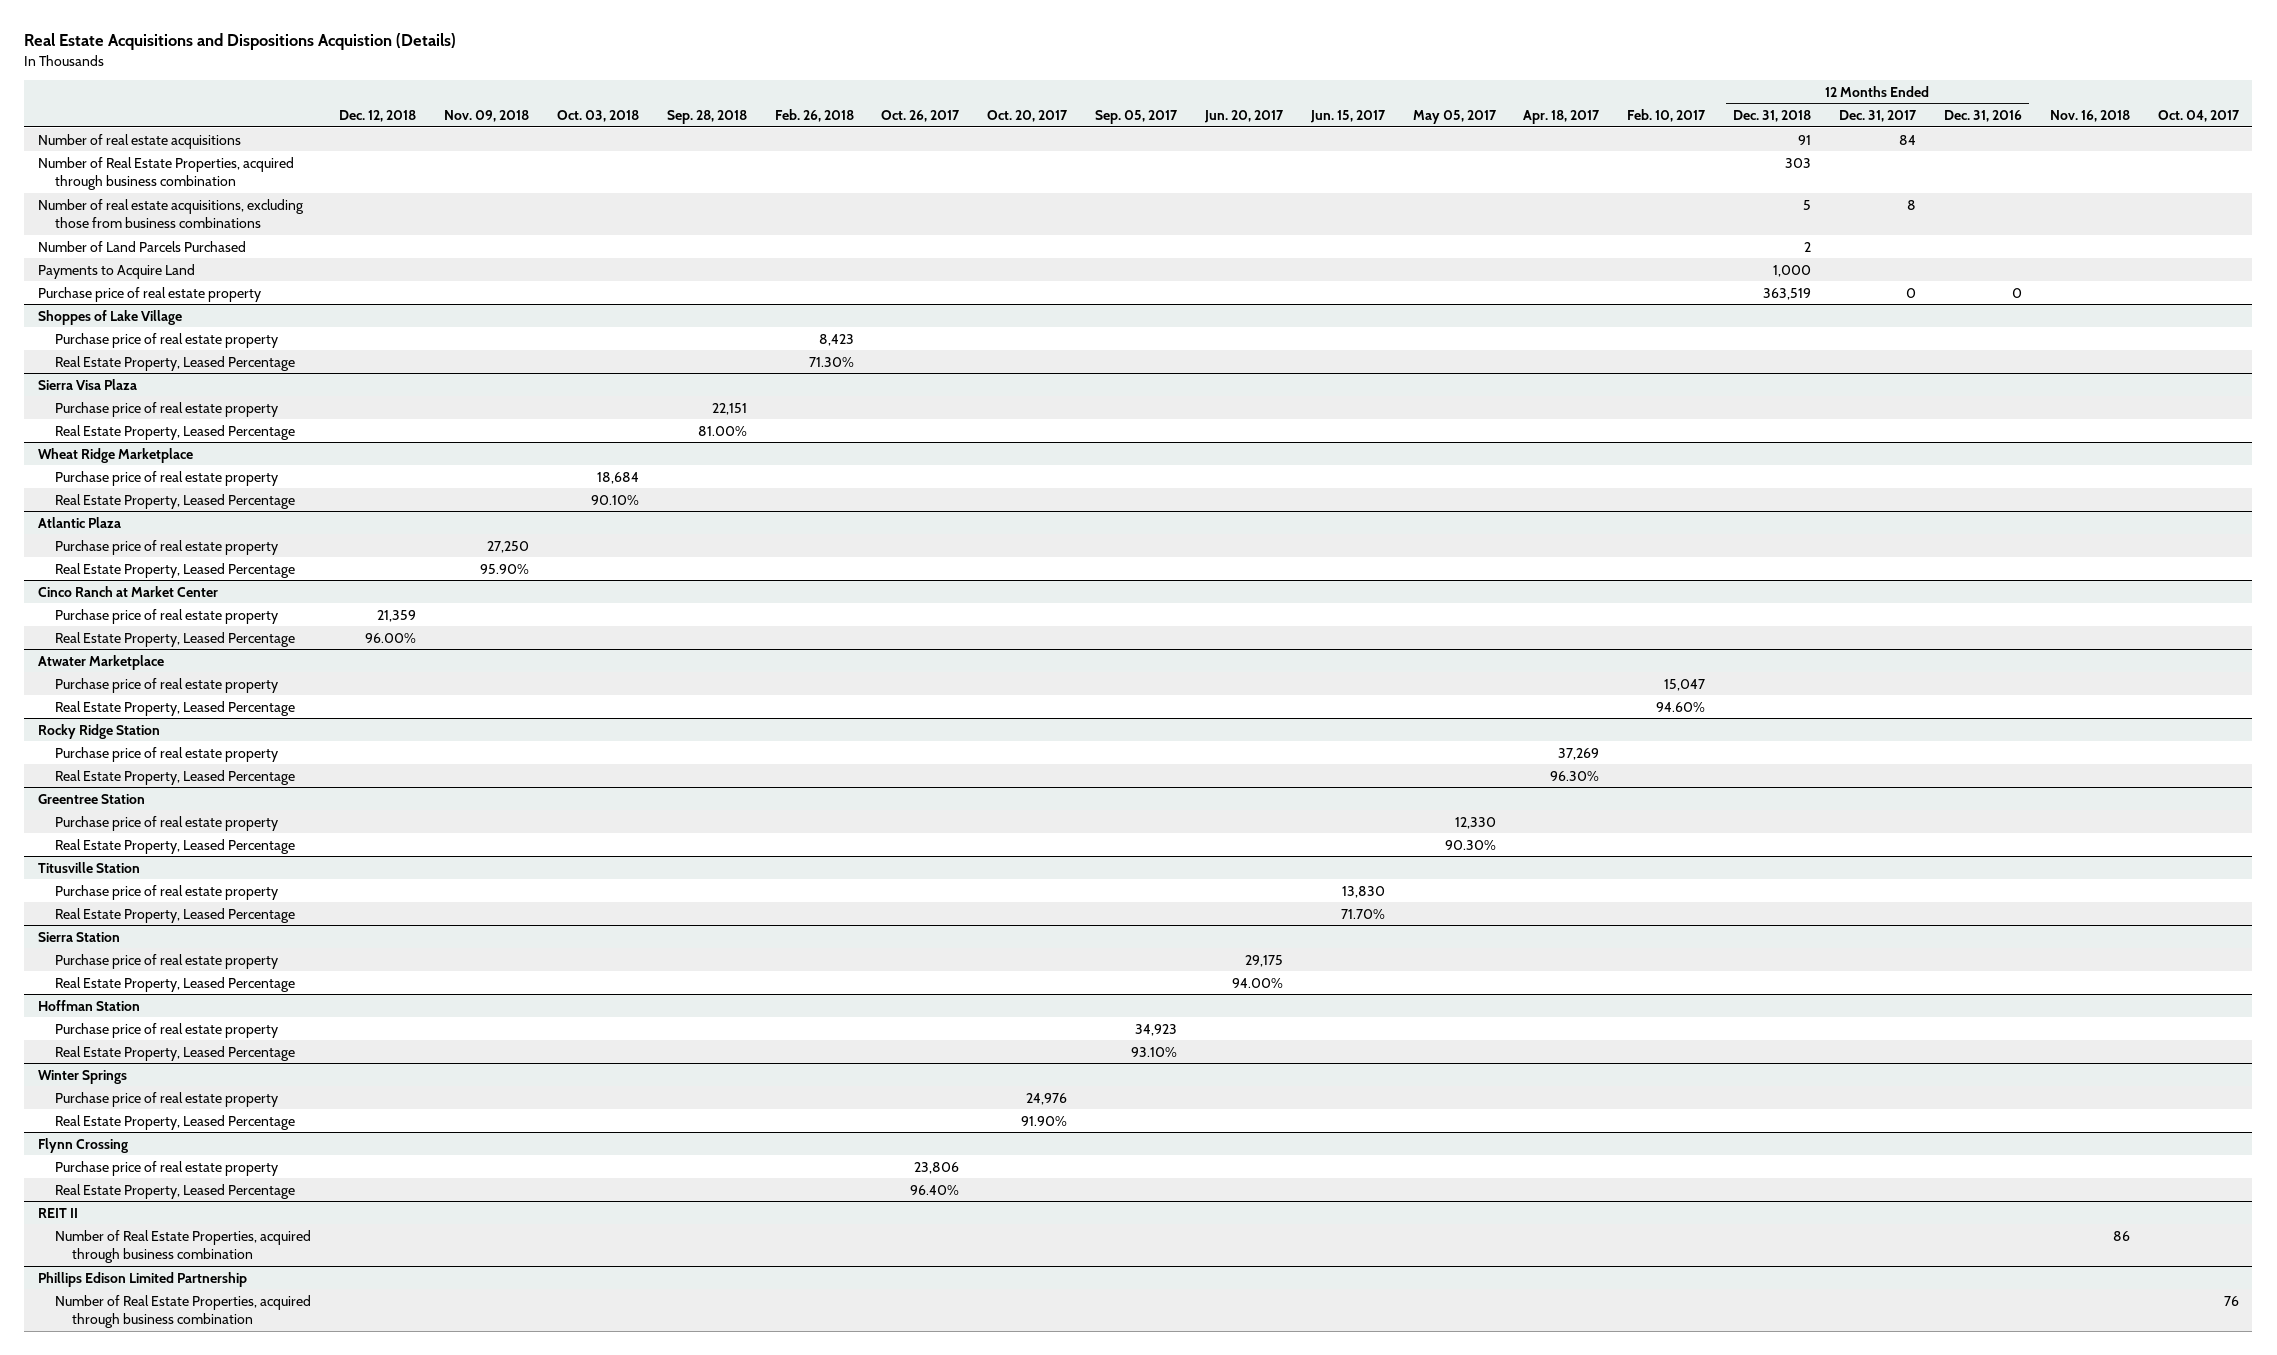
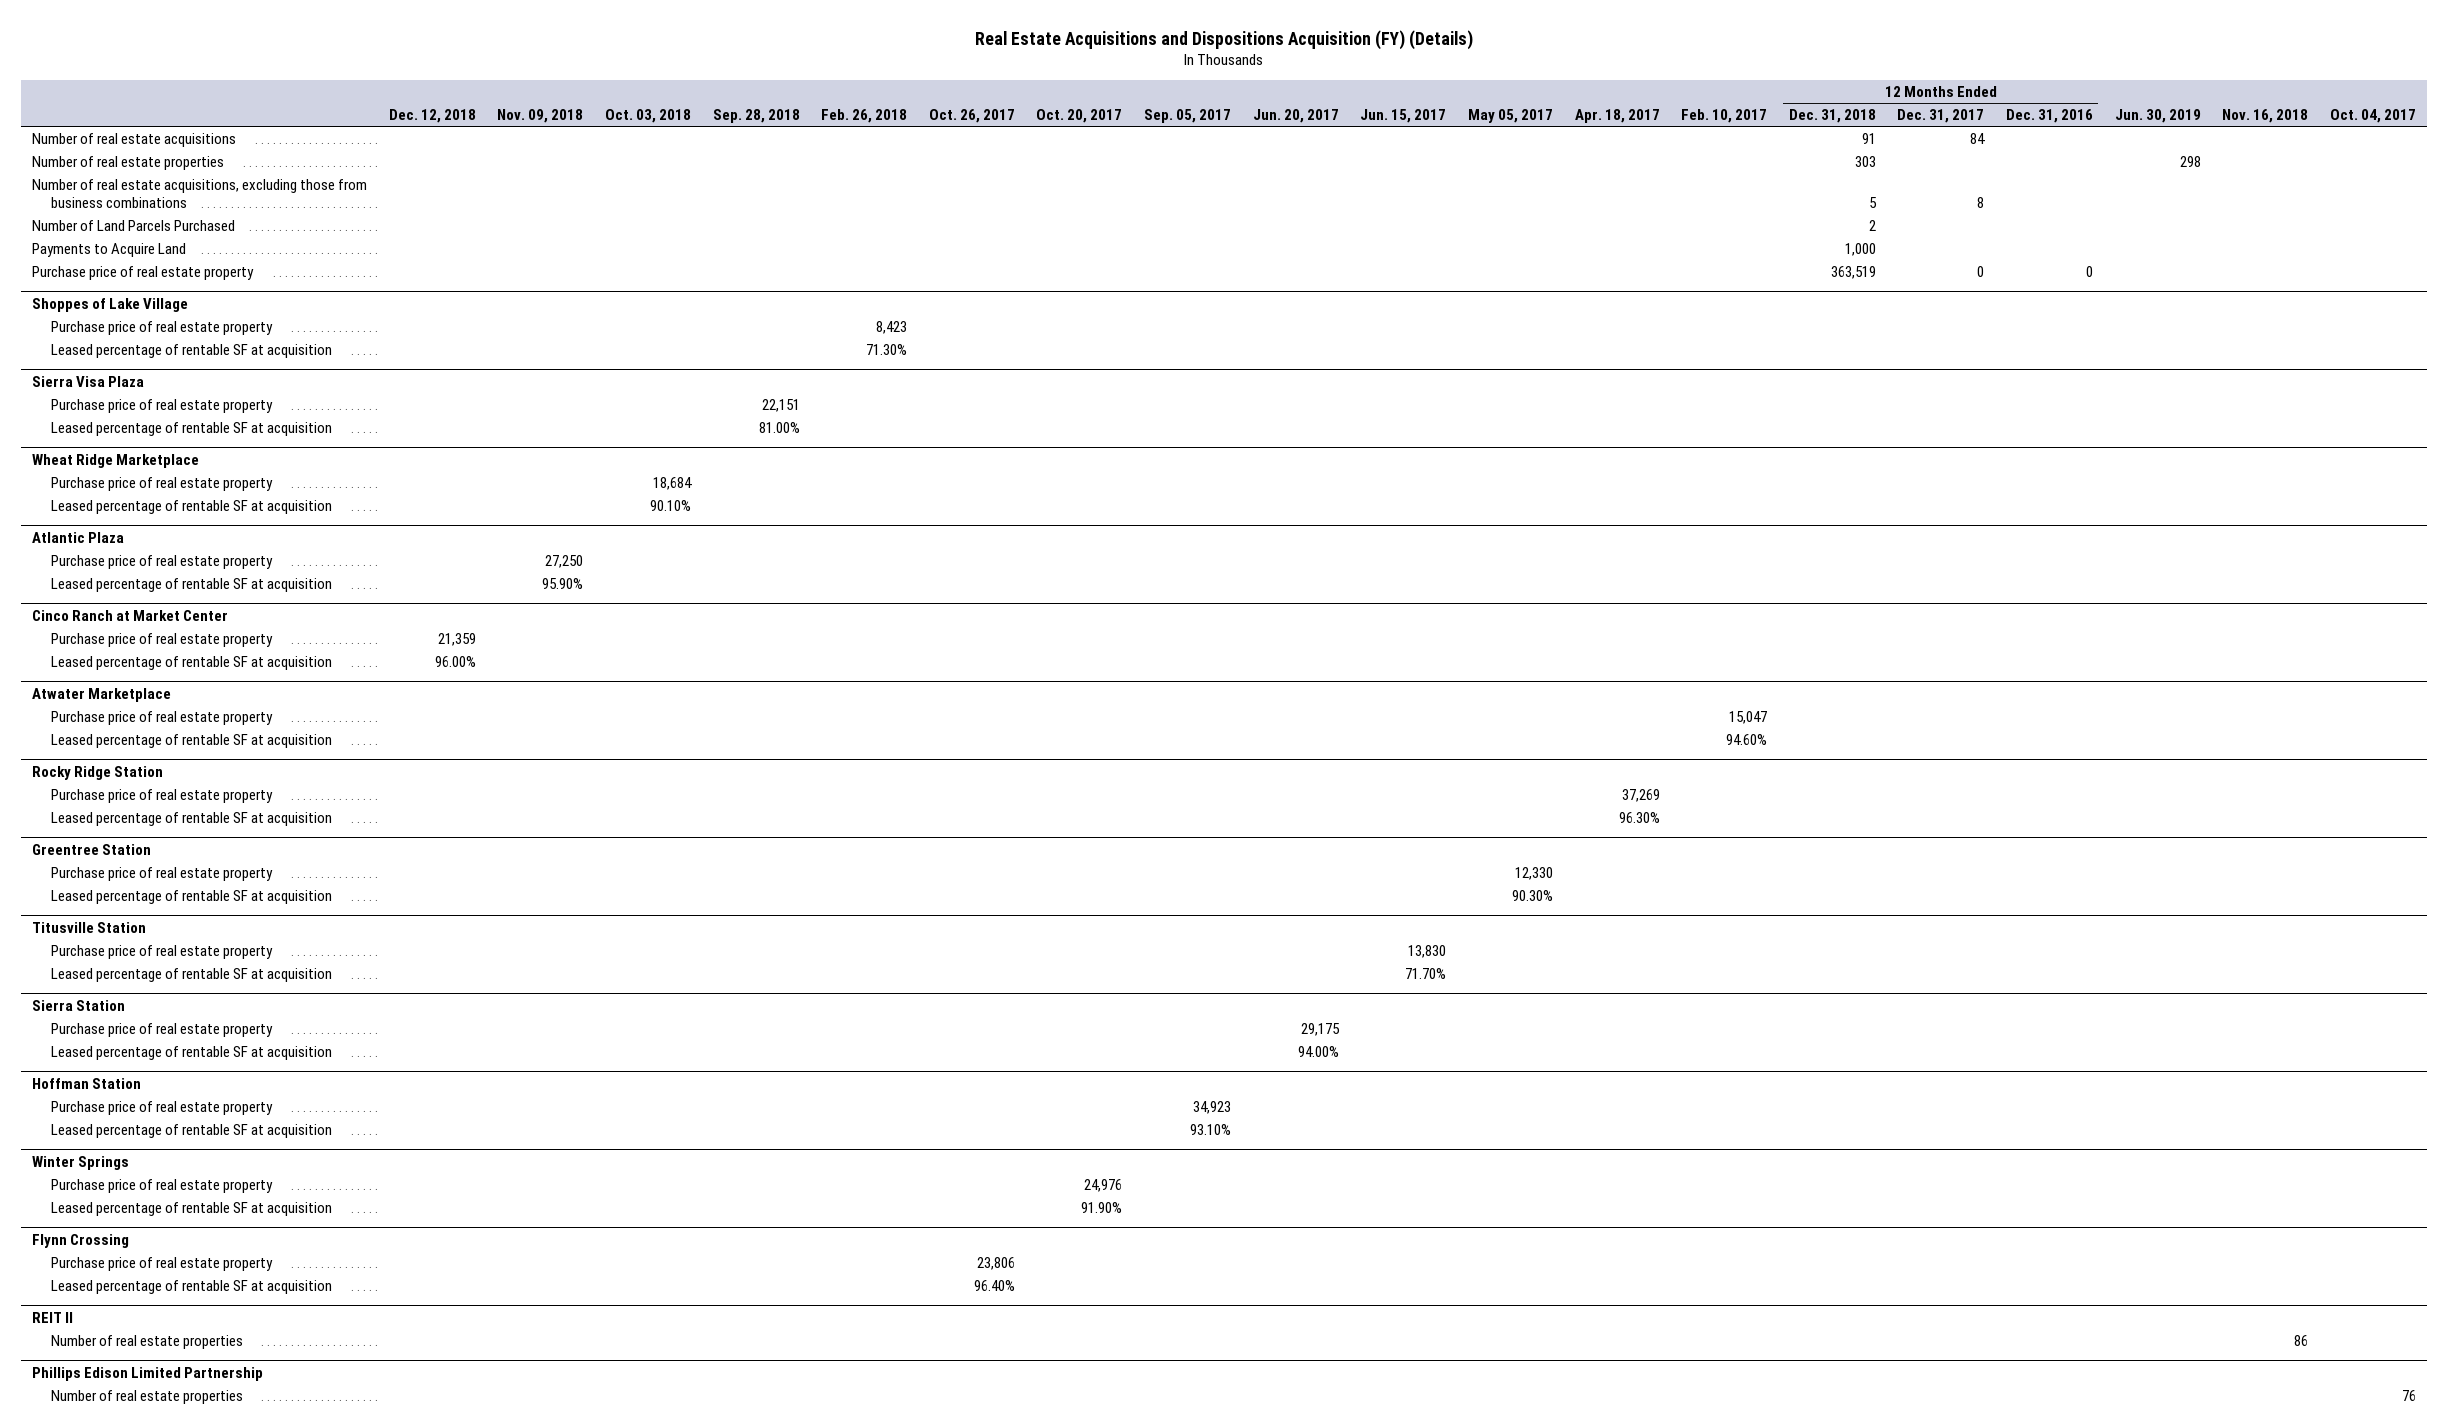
[24,33,457,51] Real Estate Acquisitions and Dispositions Acquistion (Details) -> [975,29,1474,50] Real Estate Acquisitions and Dispositions Acquisition (FY) (Details)
none -> [2114,109,2201,124] Jun. 30, 2019
[38,156,295,191] Number of Real Estate Properties, acquired through business combination -> [32,155,225,170] Number of real estate properties
[55,355,296,371] Real Estate Property, Leased Percentage -> [50,343,332,358] Leased percentage of rentable SF at acquisition
[55,424,296,440] Real Estate Property, Leased Percentage -> [50,421,332,436] Leased percentage of rentable SF at acquisition
[55,493,296,509] Real Estate Property, Leased Percentage -> [50,499,332,514] Leased percentage of rentable SF at acquisition
[55,562,296,578] Real Estate Property, Leased Percentage -> [50,577,332,592] Leased percentage of rentable SF at acquisition
[55,631,296,647] Real Estate Property, Leased Percentage -> [50,655,332,670] Leased percentage of rentable SF at acquisition
[55,700,296,716] Real Estate Property, Leased Percentage -> [50,733,332,748] Leased percentage of rentable SF at acquisition
[55,769,296,785] Real Estate Property, Leased Percentage -> [50,811,332,826] Leased percentage of rentable SF at acquisition
[55,838,296,854] Real Estate Property, Leased Percentage -> [50,889,332,904] Leased percentage of rentable SF at acquisition
[55,907,296,923] Real Estate Property, Leased Percentage -> [50,967,332,982] Leased percentage of rentable SF at acquisition
[55,976,296,992] Real Estate Property, Leased Percentage -> [50,1045,332,1060] Leased percentage of rentable SF at acquisition
[55,1045,296,1061] Real Estate Property, Leased Percentage -> [50,1123,332,1138] Leased percentage of rentable SF at acquisition
[55,1114,296,1130] Real Estate Property, Leased Percentage -> [50,1201,332,1216] Leased percentage of rentable SF at acquisition
[55,1183,296,1199] Real Estate Property, Leased Percentage -> [50,1279,332,1294] Leased percentage of rentable SF at acquisition
[55,1229,312,1264] Number of Real Estate Properties, acquired through business combination -> [50,1334,243,1349] Number of real estate properties
[55,1294,312,1329] Number of Real Estate Properties, acquired through business combination -> [50,1389,243,1404] Number of real estate properties

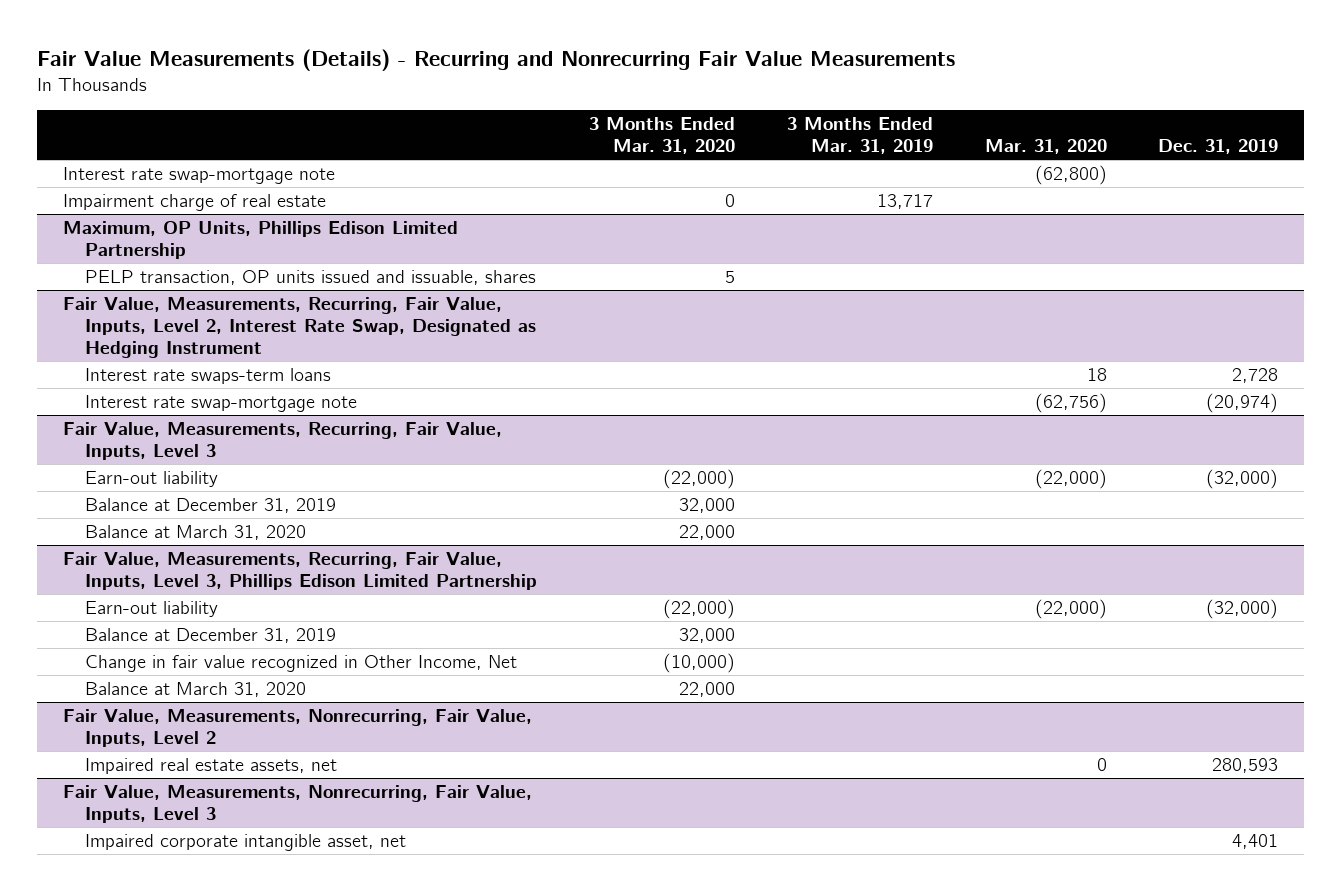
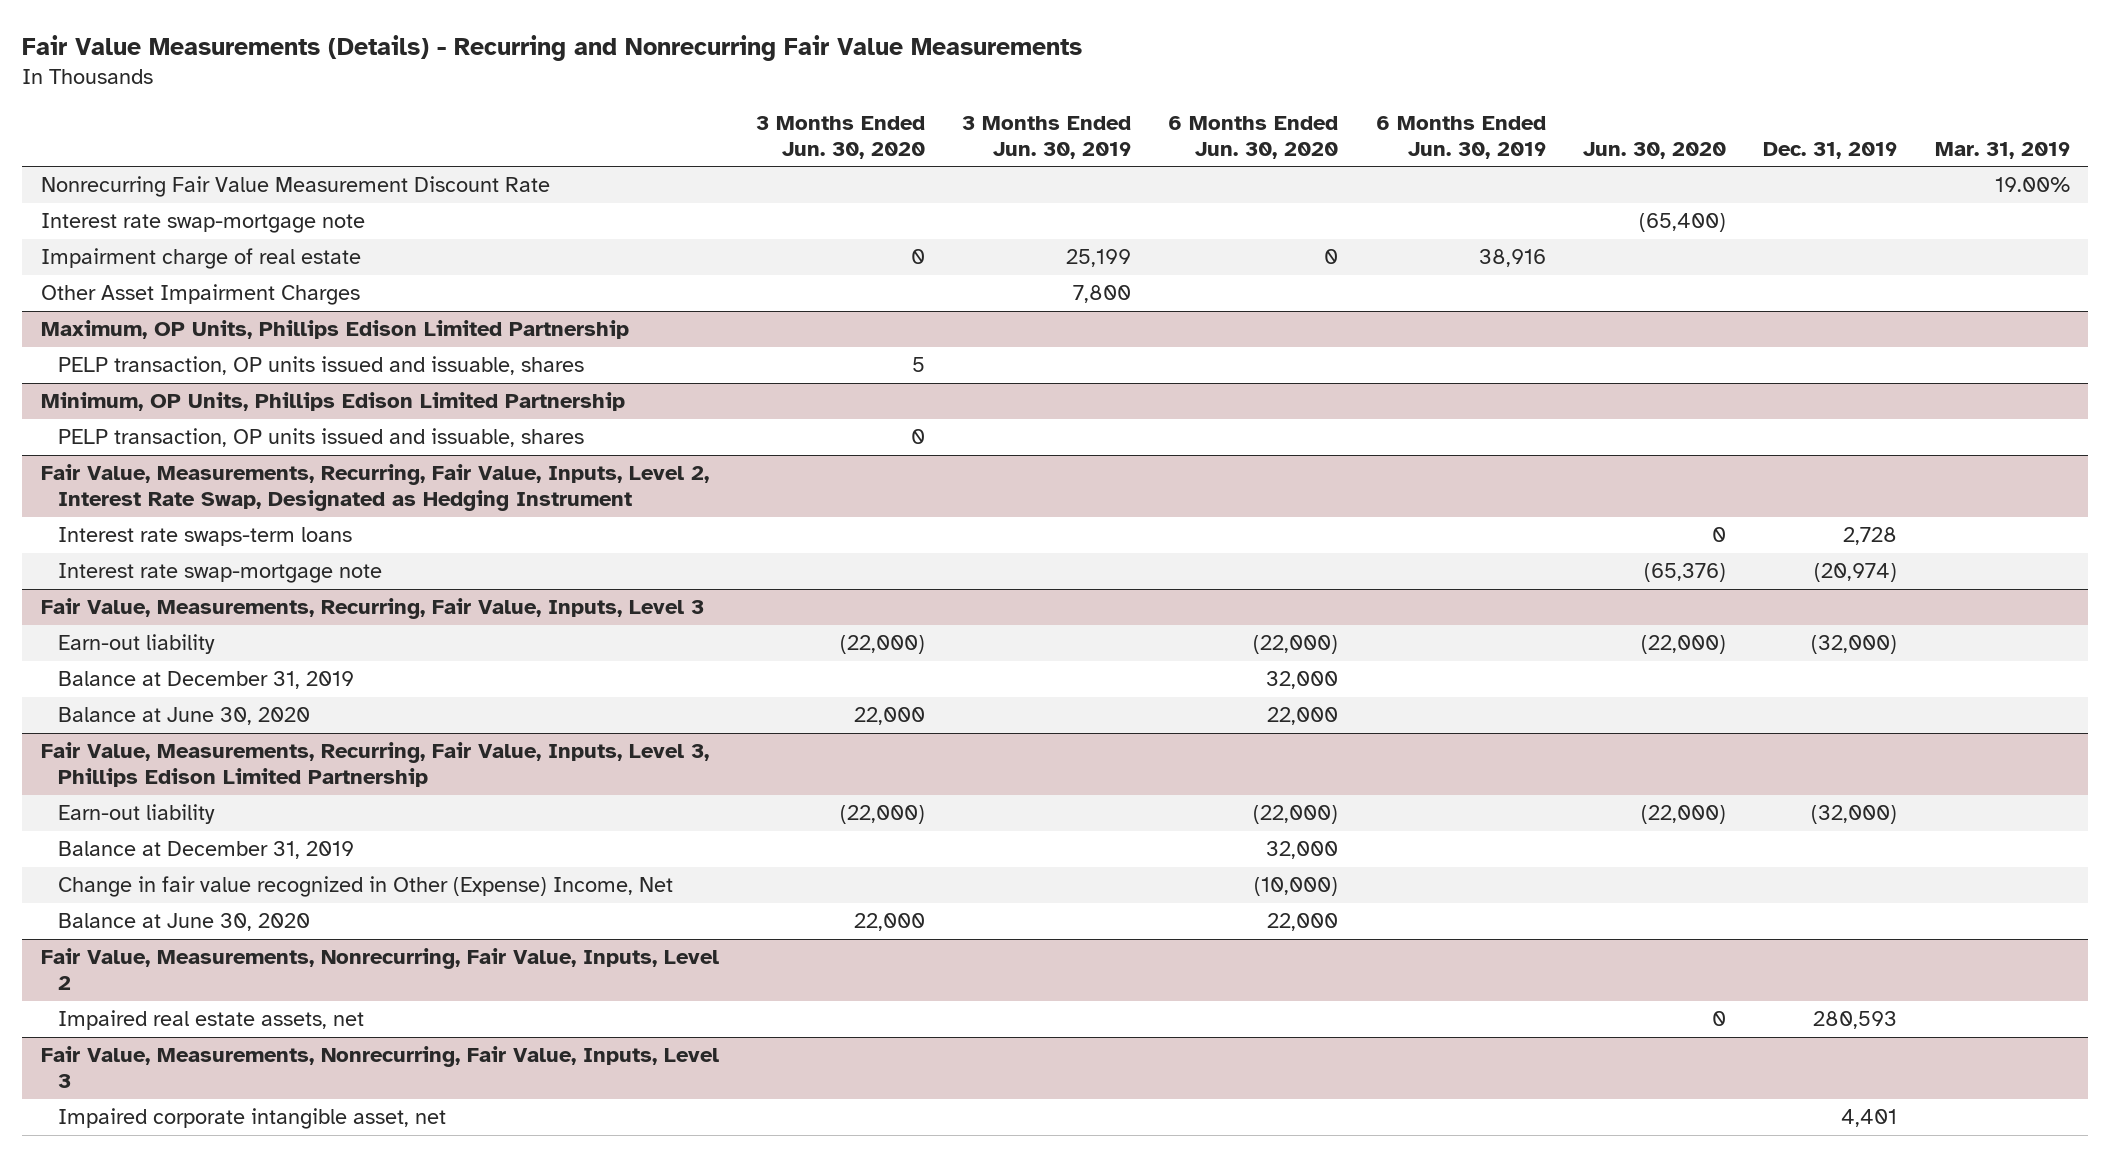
[589,117,736,155] 3 Months Ended Mar. 31, 2020 -> none
[786,117,933,155] 3 Months Ended Mar. 31, 2019 -> none
[984,139,1107,155] Mar. 31, 2020 -> none
none -> [755,116,925,159] 3 Months Ended Jun. 30, 2020
none -> [962,116,1132,159] 3 Months Ended Jun. 30, 2019
none -> [1168,116,1339,159] 6 Months Ended Jun. 30, 2020
none -> [1375,116,1546,159] 6 Months Ended Jun. 30, 2019
none -> [1583,141,1727,159] Jun. 30, 2020
none -> [1934,141,2070,159] Mar. 31, 2019
none -> [40,176,550,198] Nonrecurring Fair Value Measurement Discount Rate
none -> [40,284,360,306] Other Asset Impairment Charges
none -> [40,392,625,412] Minimum, OP Units, Phillips Edison Limited Partnership
none -> [58,428,585,448] PELP transaction, OP units issued and issuable, shares
[85,525,307,541] Balance at March 31, 2020 -> [58,707,311,726] Balance at June 30, 2020
[85,655,518,673] Change in fair value recognized in Other Income, Net -> [58,876,674,898] Change in fair value recognized in Other (Expense) Income, Net
[85,682,307,698] Balance at March 31, 2020 -> [58,913,311,932] Balance at June 30, 2020

